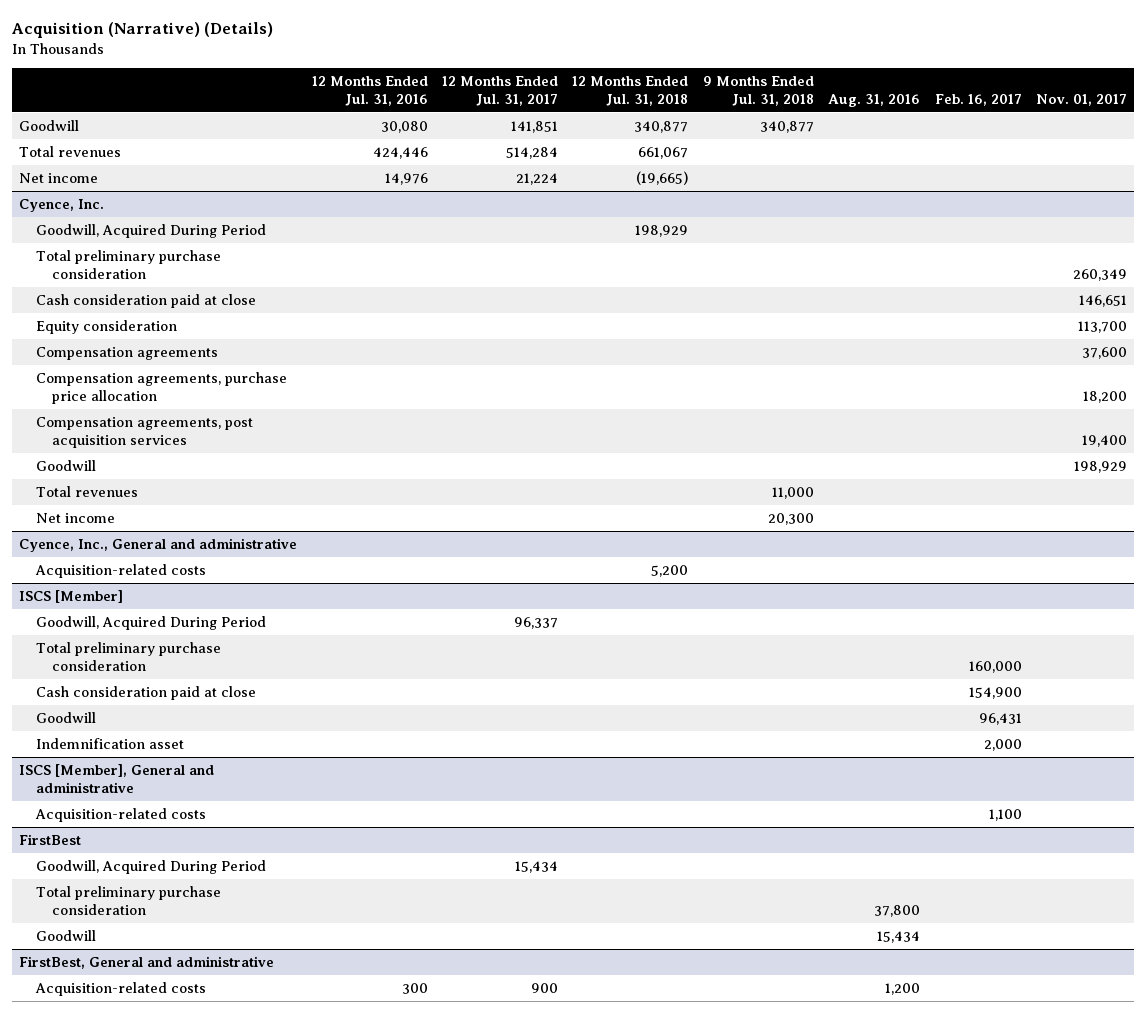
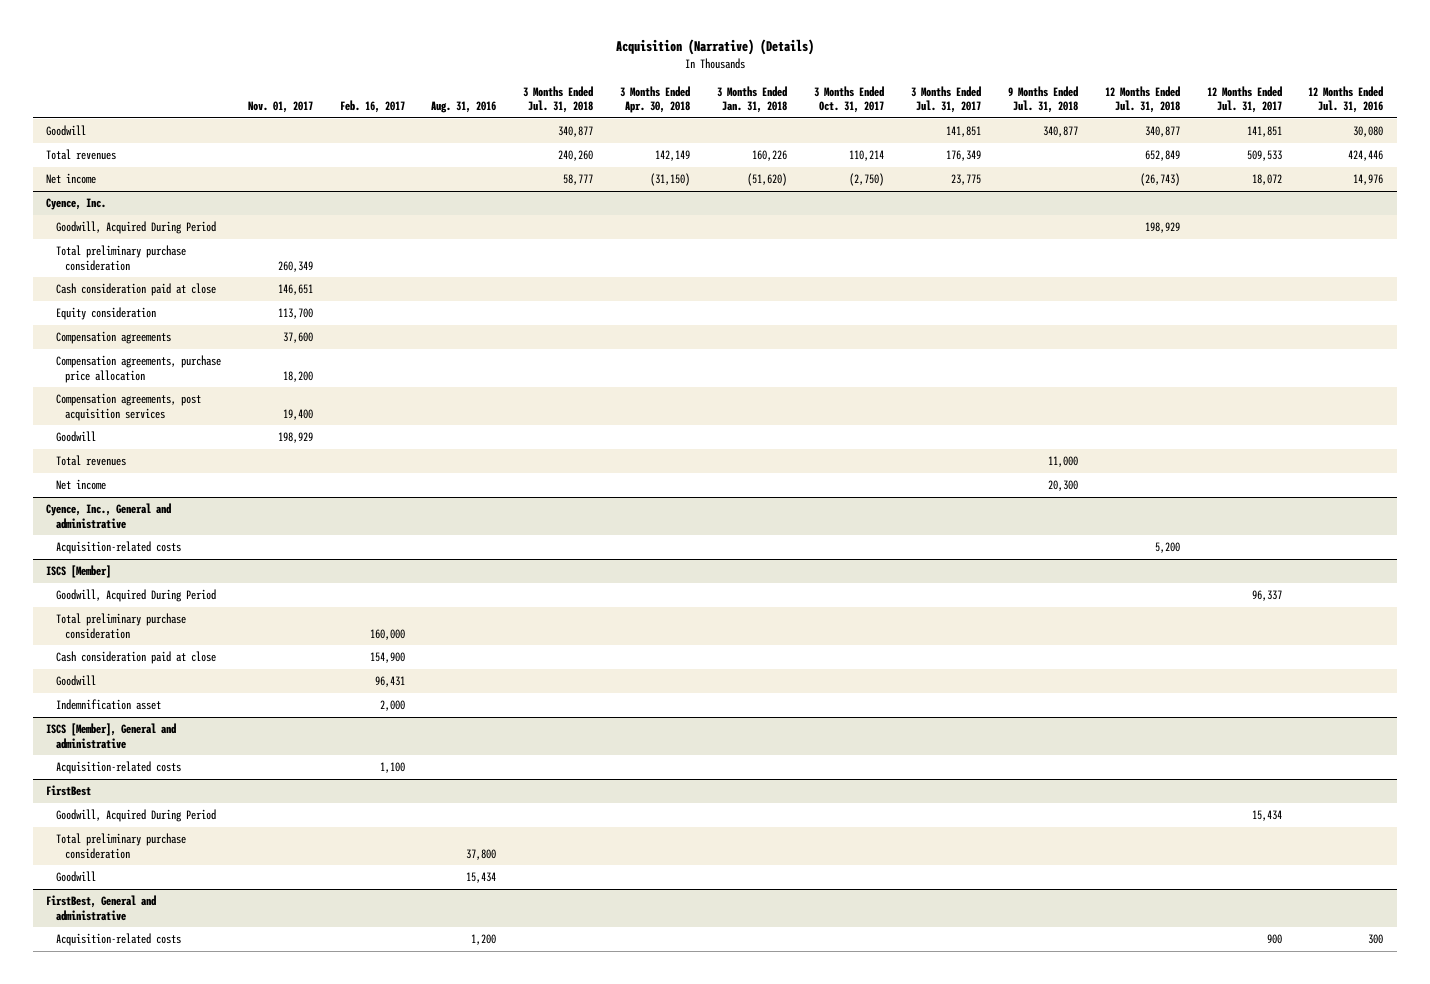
none -> [523,85,594,114] 3 Months Ended Jul. 31, 2018
none -> [620,85,691,114] 3 Months Ended Apr. 30, 2018
none -> [717,85,788,114] 3 Months Ended Jan. 31, 2018
none -> [813,85,884,114] 3 Months Ended Oct. 31, 2017
none -> [910,85,981,114] 3 Months Ended Jul. 31, 2017
[506,146,559,159] 514,284 -> [1246,150,1282,162] 509,533
[638,146,689,159] 661,067 -> [1144,150,1180,162] 652,849
[516,172,559,185] 21,224 -> [1251,174,1282,186] 18,072
[636,170,689,185] (19,665) -> [1139,173,1180,187] (26,743)

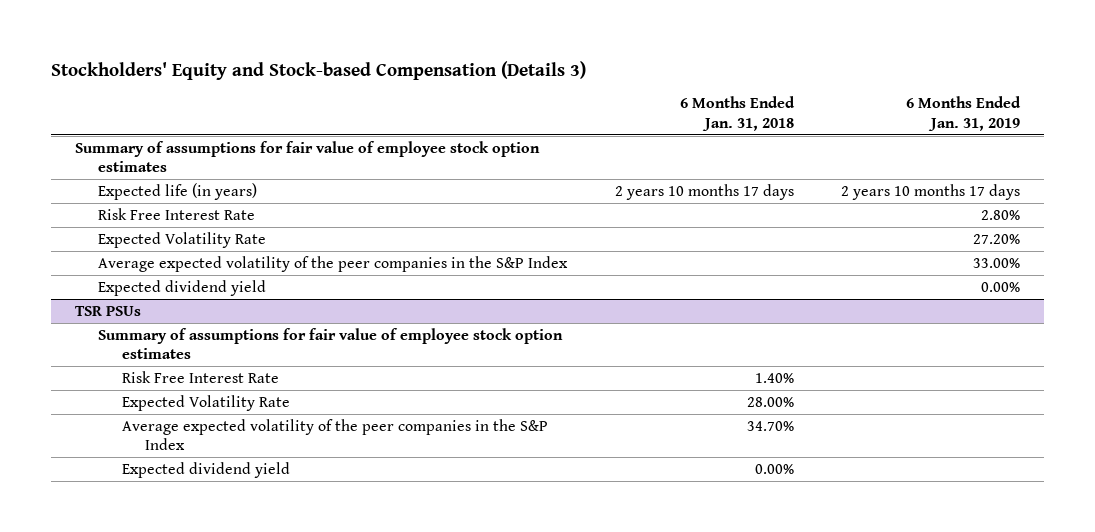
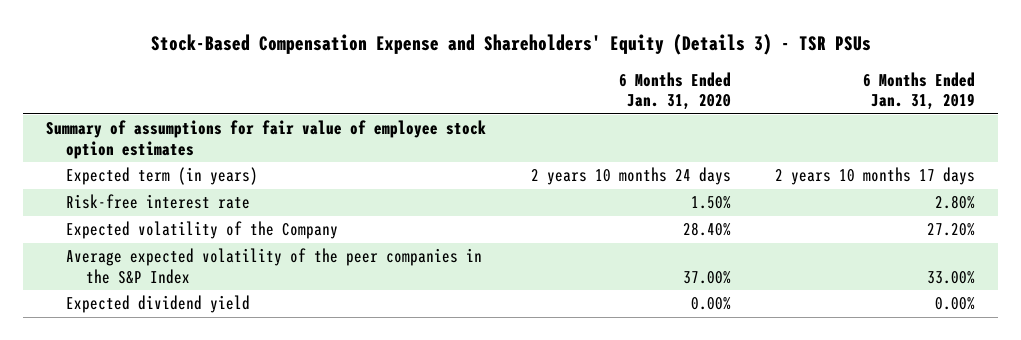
[50,60,586,80] Stockholders' Equity and Stock-based Compensation (Details 3) -> [150,33,871,55] Stock-Based Compensation Expense and Shareholders' Equity (Details 3) - TSR PSUs
[679,96,795,131] 6 Months Ended Jan. 31, 2018 -> none
none -> [618,71,731,111] 6 Months Ended Jan. 31, 2020
[98,182,258,200] Expected life (in years) -> [66,167,259,186] Expected term (in years)
[98,207,256,220] Risk Free Interest Rate -> [66,194,251,210] Risk-free interest rate
[98,231,267,248] Expected Volatility Rate -> [66,221,339,240] Expected volatility of the Company
[74,305,141,316] TSR PSUs -> none
[98,327,564,359] Summary of assumptions for fair value of employee stock option estimates -> none
[121,370,279,383] Risk Free Interest Rate -> none
[121,394,290,411] Expected Volatility Rate -> none
[121,418,548,450] Average expected volatility of the peer companies in the S&P Index -> none
[121,461,290,478] Expected dividend yield -> none

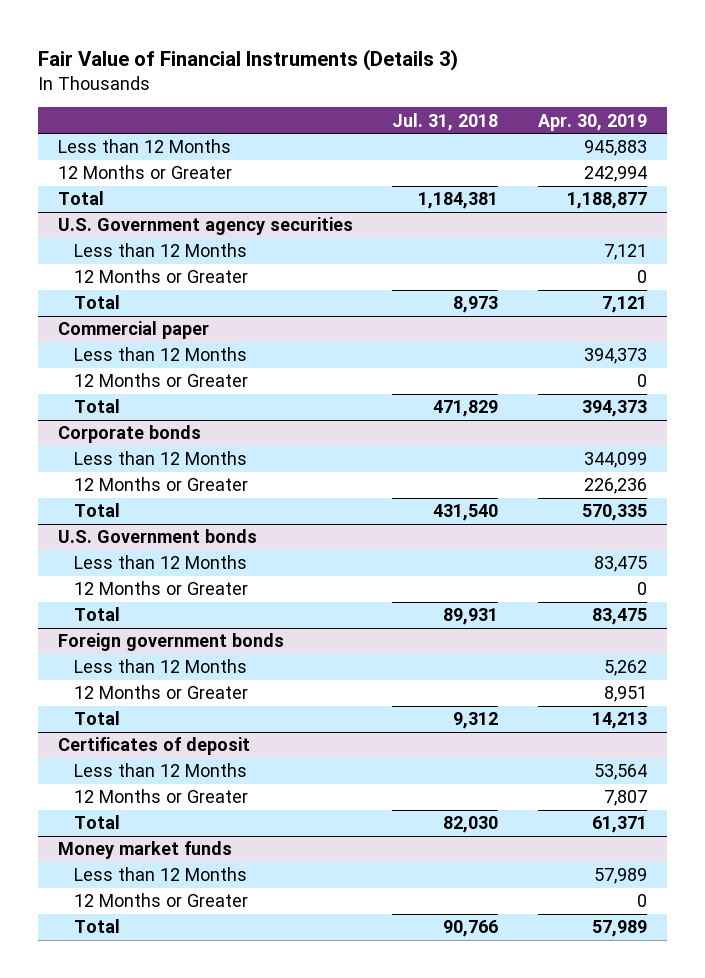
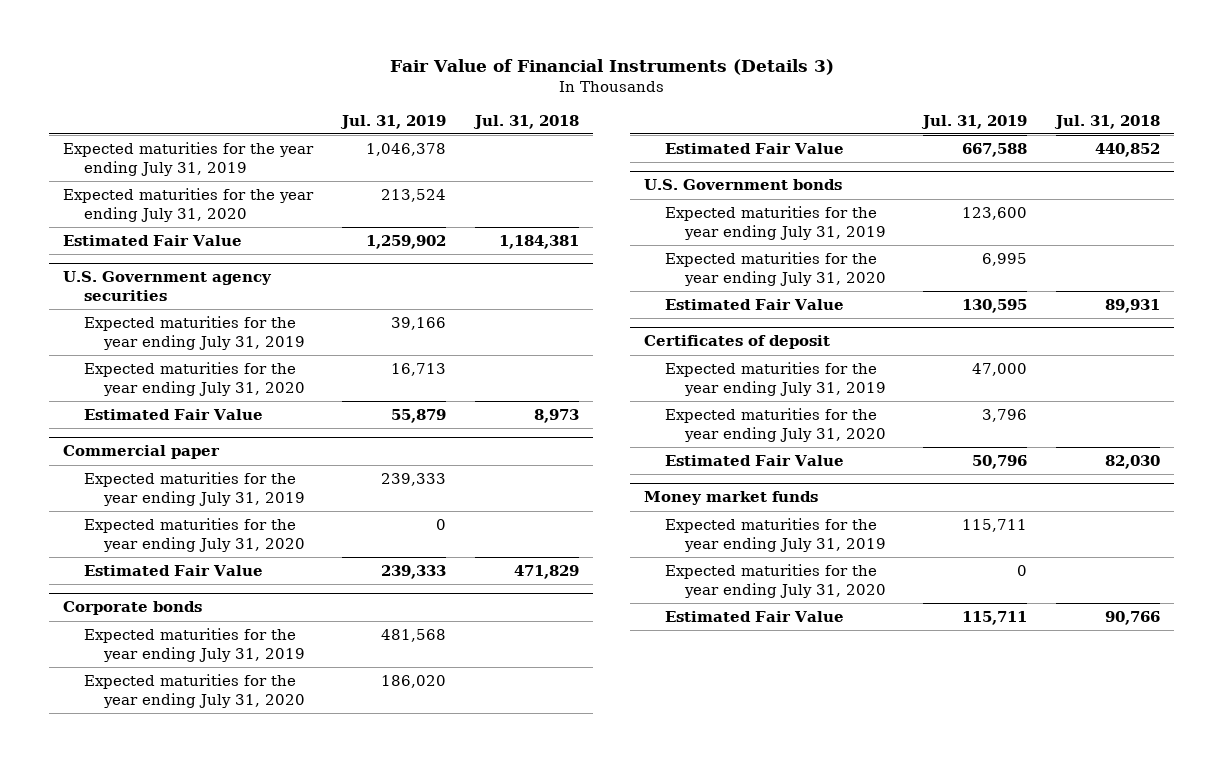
[537,113,647,131] Apr. 30, 2019 -> none
none -> [340,114,447,129] Jul. 31, 2019
[57,139,231,154] Less than 12 Months -> none
none -> [63,142,315,176] Expected maturities for the year ending July 31, 2019
[57,165,232,180] 12 Months or Greater -> [63,188,315,222] Expected maturities for the year ending July 31, 2020
[57,191,104,206] Total -> [63,235,243,247] Estimated Fair Value
[73,243,247,258] Less than 12 Months -> none
none -> [83,316,306,350] Expected maturities for the year ending July 31, 2019
[73,269,248,284] 12 Months or Greater -> [83,362,306,396] Expected maturities for the year ending July 31, 2020
[73,295,120,310] Total -> [83,409,263,421] Estimated Fair Value
[73,347,247,362] Less than 12 Months -> none
none -> [83,472,306,506] Expected maturities for the year ending July 31, 2019
[73,373,248,388] 12 Months or Greater -> [83,518,306,552] Expected maturities for the year ending July 31, 2020
[73,399,120,414] Total -> [83,565,263,577] Estimated Fair Value
[73,451,247,466] Less than 12 Months -> none
[73,503,120,518] Total -> none
none -> [83,628,306,662] Expected maturities for the year ending July 31, 2019
[73,477,248,492] 12 Months or Greater -> [83,674,306,708] Expected maturities for the year ending July 31, 2020
none -> [664,143,844,155] Estimated Fair Value
[73,555,247,570] Less than 12 Months -> none
[57,633,284,652] Foreign government bonds -> none
[73,659,247,674] Less than 12 Months -> none
[73,685,248,700] 12 Months or Greater -> none
[73,711,120,726] Total -> none
none -> [664,206,887,240] Expected maturities for the year ending July 31, 2019
[73,581,248,596] 12 Months or Greater -> [664,252,887,286] Expected maturities for the year ending July 31, 2020
[73,607,120,622] Total -> [664,299,844,311] Estimated Fair Value
[73,763,247,778] Less than 12 Months -> none
none -> [664,362,887,396] Expected maturities for the year ending July 31, 2019
[73,789,248,804] 12 Months or Greater -> [664,408,887,442] Expected maturities for the year ending July 31, 2020
[73,815,120,830] Total -> [664,455,844,467] Estimated Fair Value
[73,867,247,882] Less than 12 Months -> none
none -> [664,518,887,552] Expected maturities for the year ending July 31, 2019
[73,893,248,908] 12 Months or Greater -> [664,564,887,598] Expected maturities for the year ending July 31, 2020
[73,919,120,934] Total -> [664,611,844,623] Estimated Fair Value

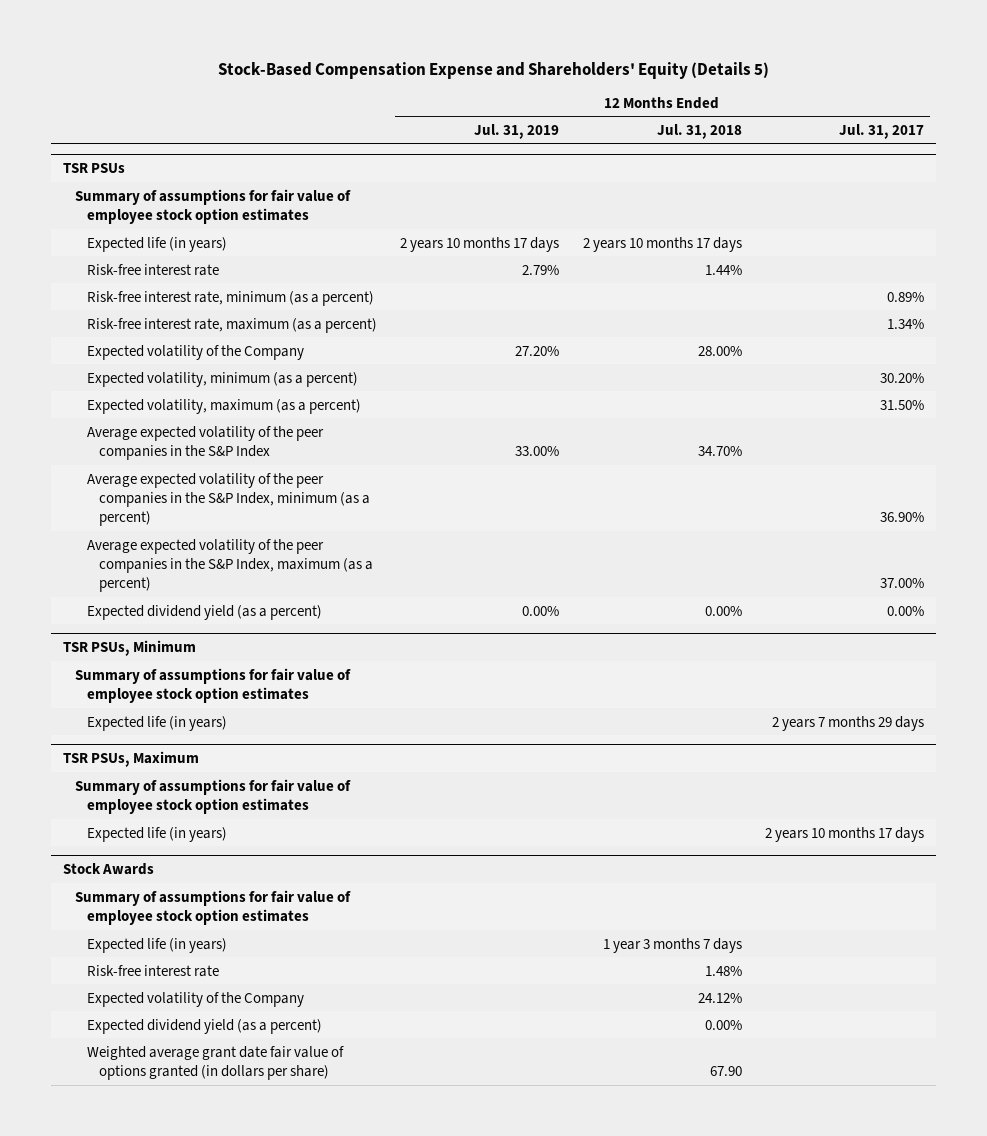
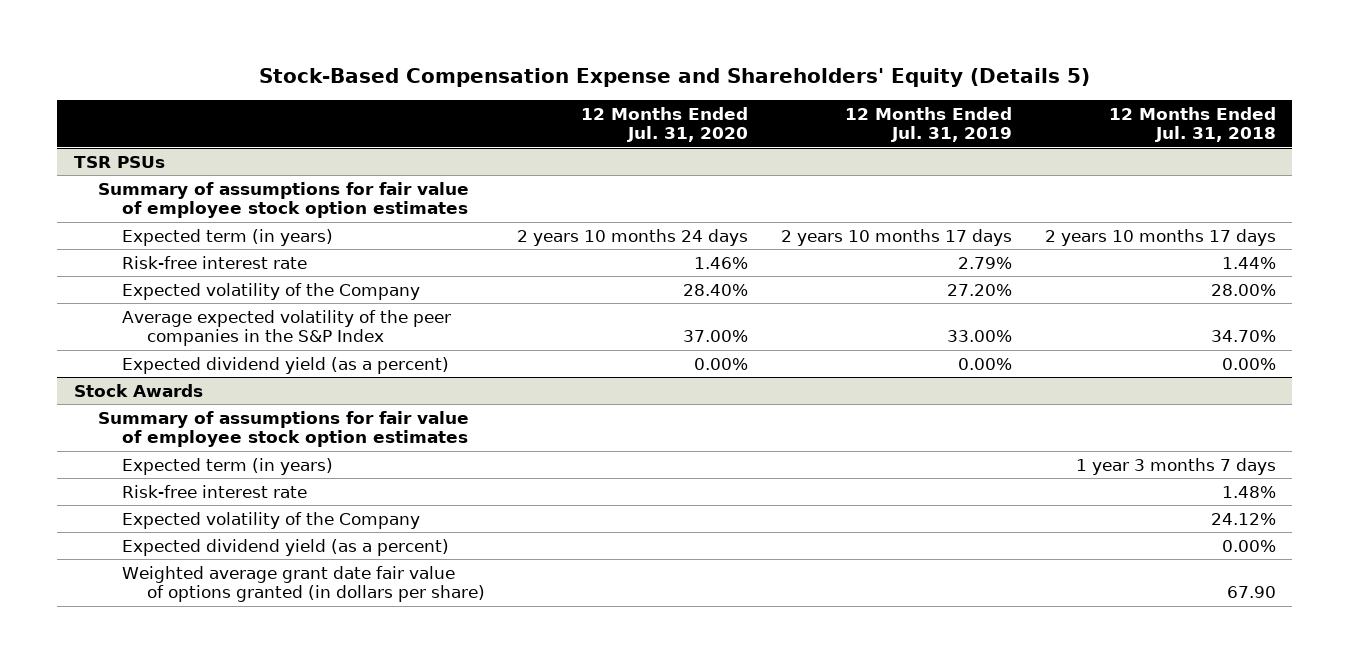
[839,124,925,140] Jul. 31, 2017 -> none
none -> [581,106,749,143] 12 Months Ended Jul. 31, 2020
[87,236,228,252] Expected life (in years) -> [122,228,334,246] Expected term (in years)
[87,290,375,306] Risk-free interest rate, minimum (as a percent) -> none
[87,317,378,333] Risk-free interest rate, maximum (as a percent) -> none
[87,371,359,387] Expected volatility, minimum (as a percent) -> none
[87,398,362,414] Expected volatility, maximum (as a percent) -> none
[87,472,370,527] Average expected volatility of the peer companies in the S&P Index, minimum (as a percent) -> none
[87,538,373,593] Average expected volatility of the peer companies in the S&P Index, maximum (as a percent) -> none
[63,640,197,657] TSR PSUs, Minimum -> none
[75,667,352,703] Summary of assumptions for fair value of employee stock option estimates -> none
[87,715,228,731] Expected life (in years) -> none
[63,751,200,768] TSR PSUs, Maximum -> none
[75,778,352,814] Summary of assumptions for fair value of employee stock option estimates -> none
[87,826,228,842] Expected life (in years) -> none
[87,937,228,953] Expected life (in years) -> [122,457,334,475] Expected term (in years)

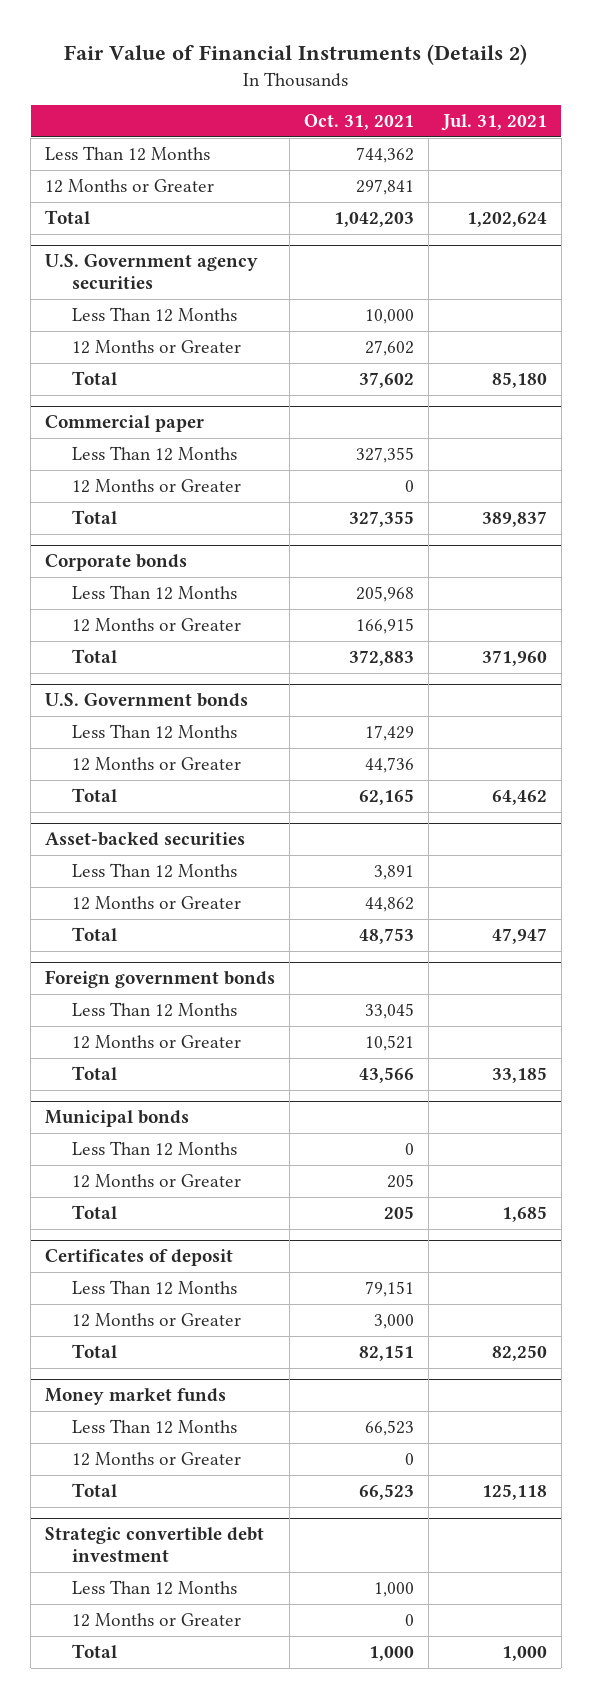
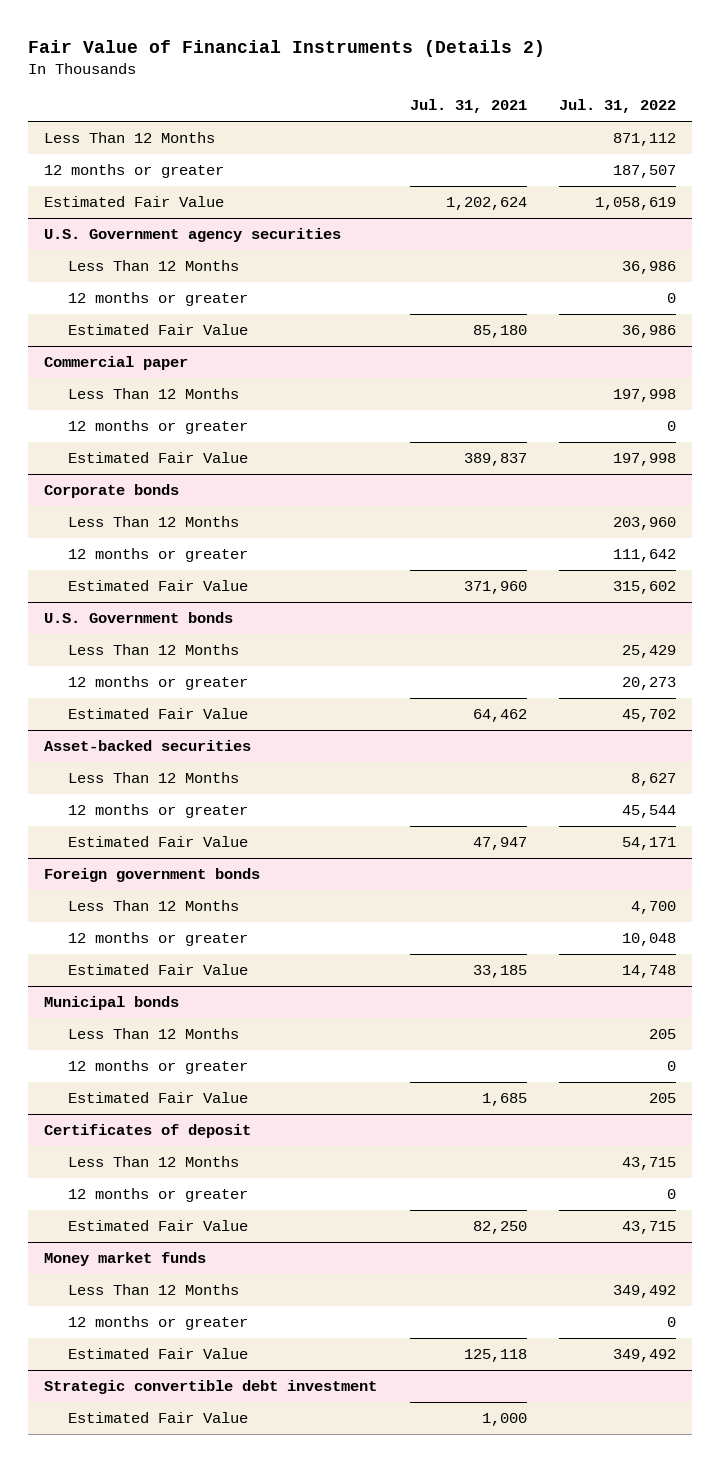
[304,114,415,131] Oct. 31, 2021 -> none
none -> [559,99,677,114] Jul. 31, 2022
[45,178,215,193] 12 Months or Greater -> [44,163,225,178] 12 months or greater
[45,209,91,224] Total -> [44,195,225,207] Estimated Fair Value
[71,339,241,354] 12 Months or Greater -> [68,291,249,306] 12 months or greater
[71,370,117,385] Total -> [68,323,249,335] Estimated Fair Value
[71,478,241,493] 12 Months or Greater -> [68,419,249,434] 12 months or greater
[71,509,117,524] Total -> [68,451,249,463] Estimated Fair Value
[71,617,241,632] 12 Months or Greater -> [68,547,249,562] 12 months or greater
[71,648,117,663] Total -> [68,579,249,591] Estimated Fair Value
[71,756,241,771] 12 Months or Greater -> [68,675,249,690] 12 months or greater
[71,787,117,802] Total -> [68,707,249,719] Estimated Fair Value
[71,895,241,910] 12 Months or Greater -> [68,803,249,818] 12 months or greater
[71,926,117,941] Total -> [68,835,249,847] Estimated Fair Value
[71,1034,241,1049] 12 Months or Greater -> [68,931,249,946] 12 months or greater
[71,1065,117,1080] Total -> [68,963,249,975] Estimated Fair Value
[71,1173,241,1188] 12 Months or Greater -> [68,1059,249,1074] 12 months or greater
[71,1204,117,1219] Total -> [68,1091,249,1103] Estimated Fair Value
[71,1312,241,1327] 12 Months or Greater -> [68,1187,249,1202] 12 months or greater
[71,1343,117,1358] Total -> [68,1219,249,1231] Estimated Fair Value
[71,1451,241,1466] 12 Months or Greater -> [68,1315,249,1330] 12 months or greater
[71,1482,117,1497] Total -> [68,1347,249,1359] Estimated Fair Value
[71,1579,237,1595] Less Than 12 Months -> none
[71,1612,241,1627] 12 Months or Greater -> none
[71,1643,117,1658] Total -> [68,1411,249,1423] Estimated Fair Value

